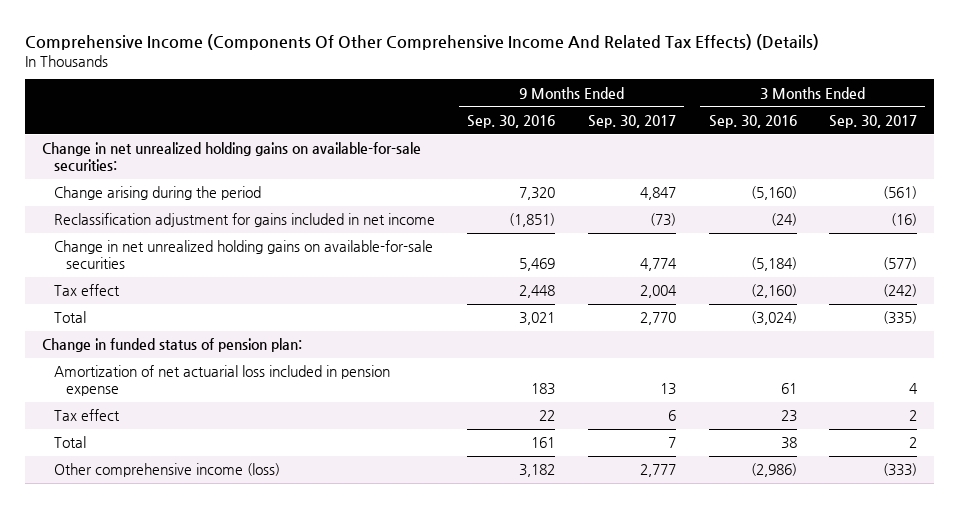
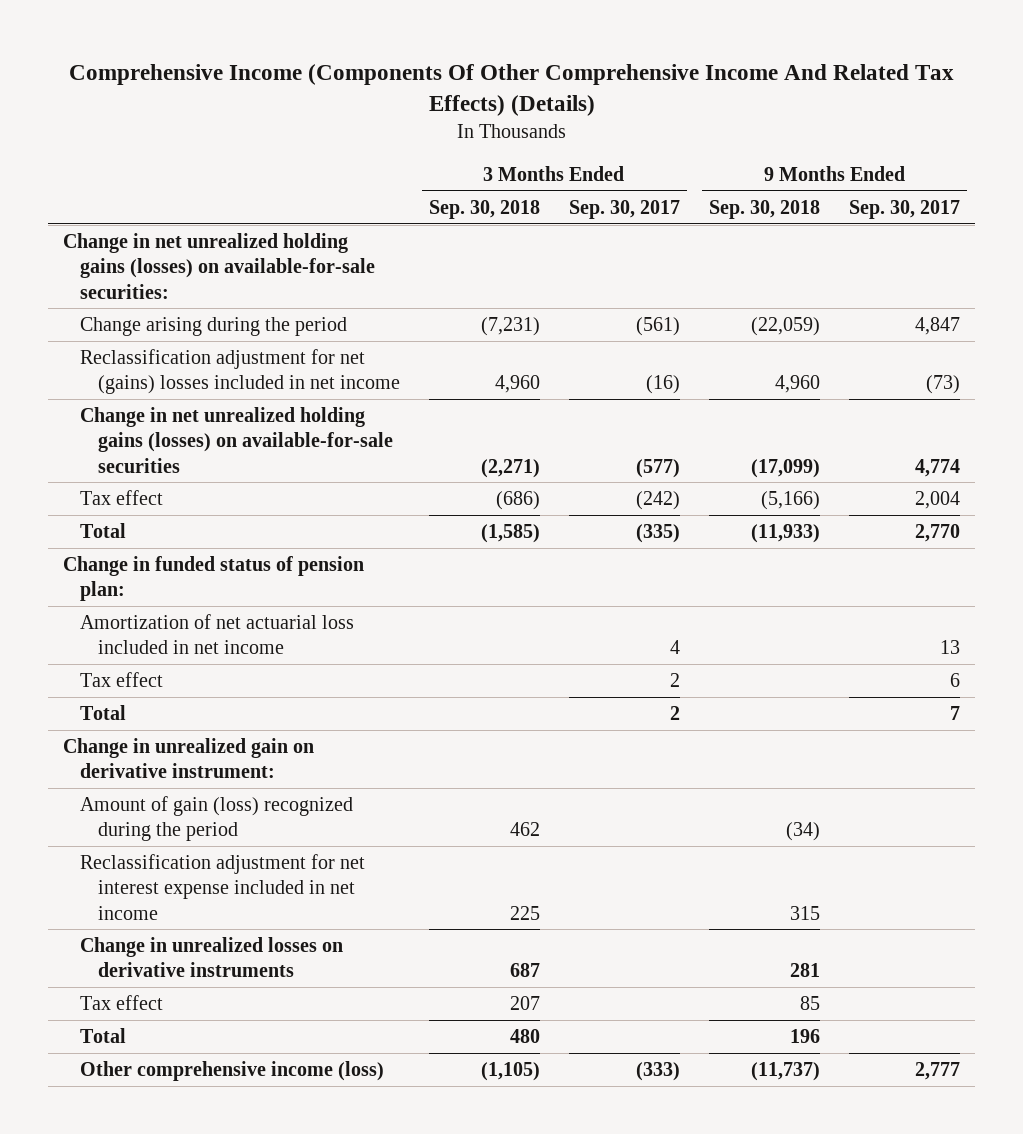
[467,114,556,128] Sep. 30, 2016 -> none
[708,114,797,128] Sep. 30, 2016 -> none
none -> [428,199,540,219] Sep. 30, 2018
none -> [709,199,821,219] Sep. 30, 2018
[41,142,421,171] Change in net unrealized holding gains on available-for-sale securities: -> [62,232,376,299] Change in net unrealized holding gains (losses) on available-for-sale securities:
[53,213,435,228] Reclassification adjustment for gains included in net income -> [80,348,400,395] Reclassification adjustment for net (gains) losses included in net income
[53,240,433,269] Change in net unrealized holding gains on available-for-sale securities -> [80,406,393,473] Change in net unrealized holding gains (losses) on available-for-sale securities
[53,365,390,396] Amortization of net actuarial loss included in pension expense -> [80,613,355,655] Amortization of net actuarial loss included in net income
none -> [62,737,314,779] Change in unrealized gain on derivative instrument:
none -> [80,795,354,842] Amount of gain (loss) recognized during the period
none -> [80,853,366,920] Reclassification adjustment for net interest expense included in net income
none -> [80,936,344,978] Change in unrealized losses on derivative instruments
none -> [80,994,164,1010] Tax effect
none -> [80,1027,127,1043] Total

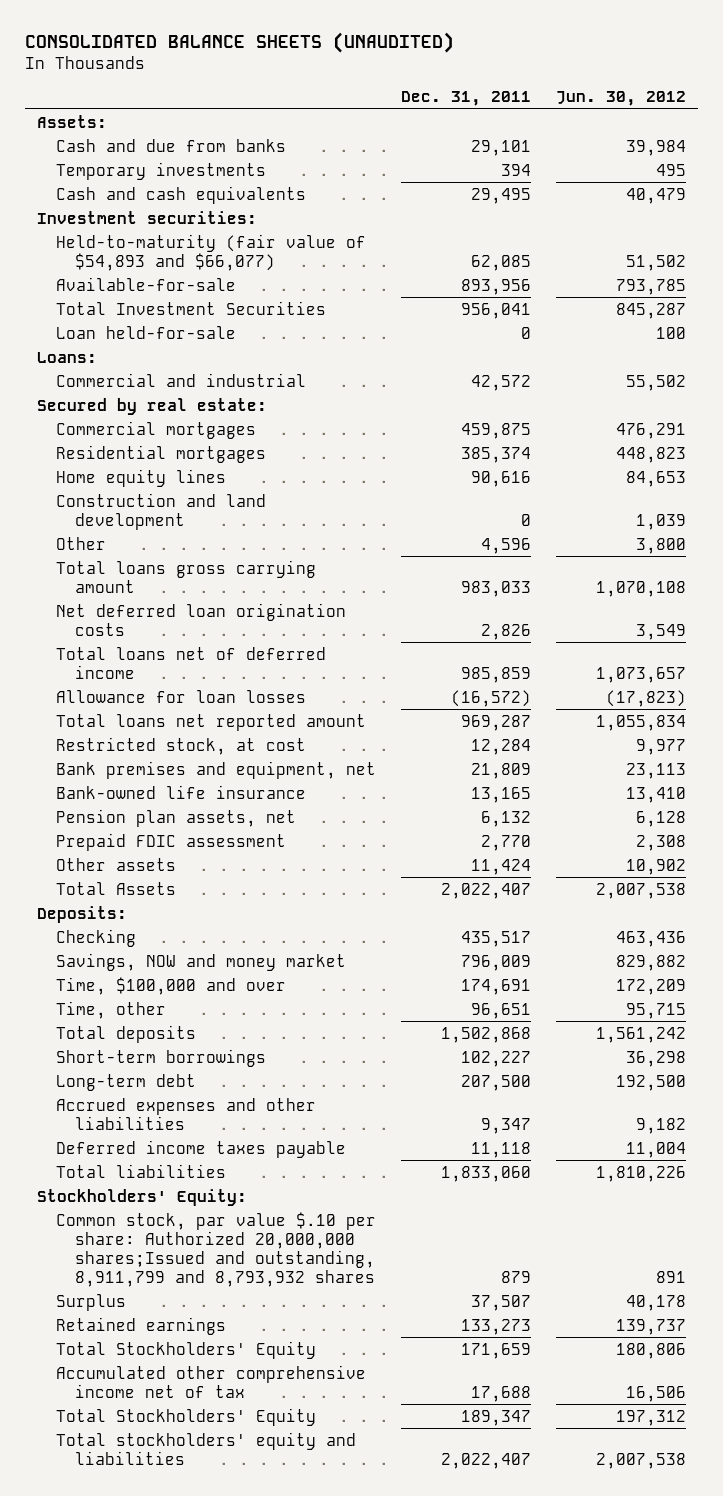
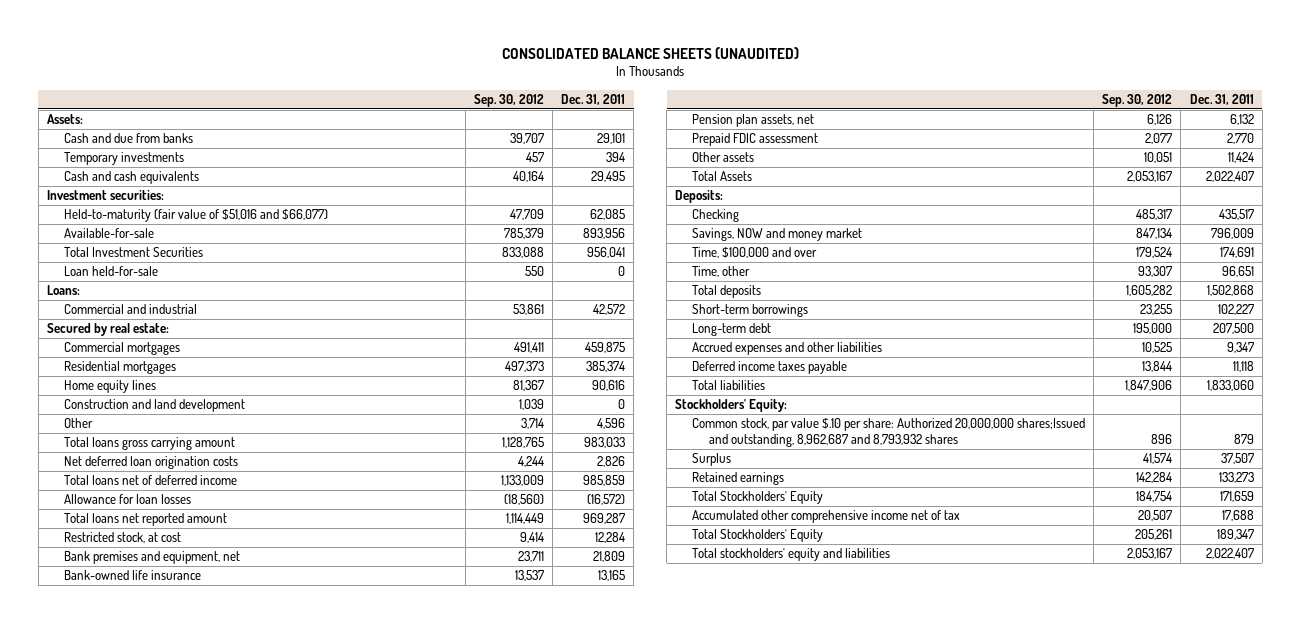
[555,90,686,106] Jun. 30, 2012 -> none
none -> [473,93,544,107] Sep. 30, 2012
[56,233,367,271] Held-to-maturity (fair value of $54,893 and $66,077) -> [63,209,328,223] Held-to-maturity (fair value of $51,016 and $66,077)
[56,1211,377,1287] Common stock, par value $.10 per share: Authorized 20,000,000 shares;Issued and outstanding, 8,911,799 and 8,793,932 shares -> [691,418,1085,447] Common stock, par value $.10 per share: Authorized 20,000,000 shares;Issued and outstanding, 8,962,687 and 8,793,932 shares

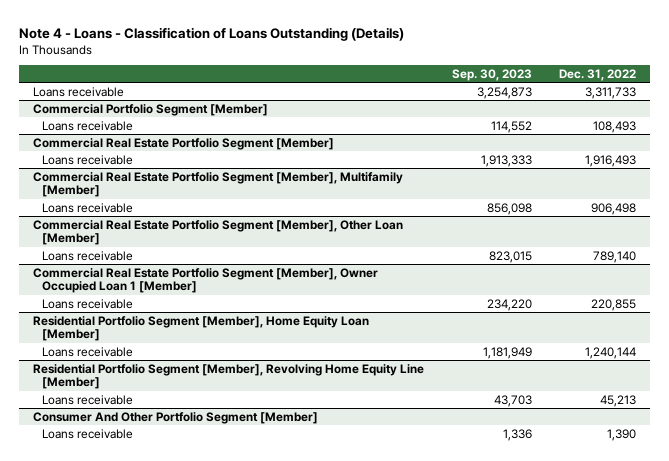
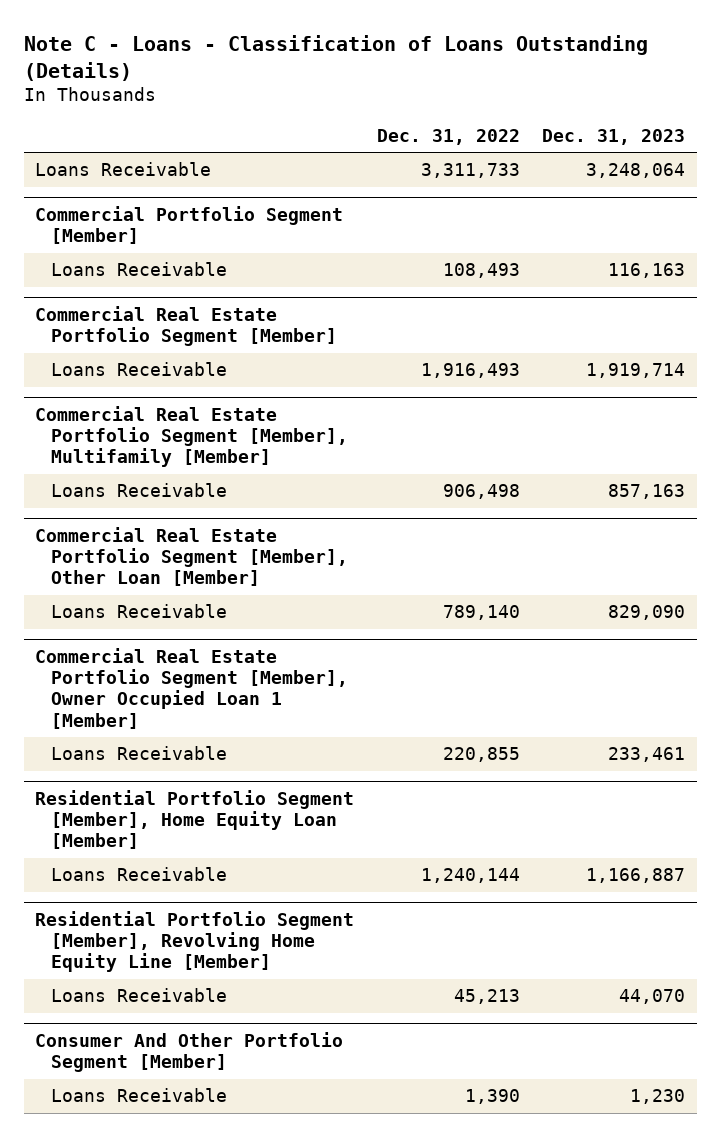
[19,26,405,41] Note 4 - Loans - Classification of Loans Outstanding (Details) -> [23,34,648,81] Note C - Loans - Classification of Loans Outstanding (Details)
[451,69,532,82] Sep. 30, 2023 -> none
none -> [542,128,686,145] Dec. 31, 2023
[33,86,125,97] Loans receivable -> [34,162,211,177] Loans Receivable
[41,120,133,131] Loans receivable -> [51,262,228,277] Loans Receivable
[41,154,133,165] Loans receivable -> [51,362,228,377] Loans Receivable
[41,202,133,213] Loans receivable -> [51,483,228,498] Loans Receivable
[41,250,133,261] Loans receivable -> [51,604,228,619] Loans Receivable
[41,298,133,309] Loans receivable -> [51,746,228,761] Loans Receivable
[41,346,133,357] Loans receivable -> [51,867,228,882] Loans Receivable
[41,394,133,405] Loans receivable -> [51,988,228,1003] Loans Receivable
[41,428,133,439] Loans receivable -> [51,1088,228,1103] Loans Receivable

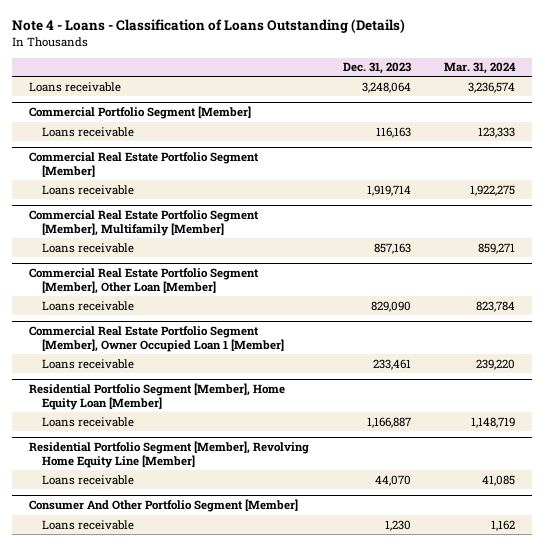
[23,34,648,81] Note C - Loans - Classification of Loans Outstanding (Details) -> [12,19,406,34] Note 4 - Loans - Classification of Loans Outstanding (Details)
[376,128,520,145] Dec. 31, 2022 -> none
none -> [444,62,517,75] Mar. 31, 2024
[34,162,211,177] Loans Receivable -> [29,81,122,92] Loans receivable
[51,262,228,277] Loans Receivable -> [42,126,135,137] Loans receivable
[51,362,228,377] Loans Receivable -> [42,184,135,195] Loans receivable
[51,483,228,498] Loans Receivable -> [42,242,135,253] Loans receivable
[51,604,228,619] Loans Receivable -> [42,300,135,311] Loans receivable
[51,746,228,761] Loans Receivable -> [42,358,135,369] Loans receivable
[51,867,228,882] Loans Receivable -> [42,416,135,427] Loans receivable
[51,988,228,1003] Loans Receivable -> [42,474,135,485] Loans receivable
[51,1088,228,1103] Loans Receivable -> [42,519,135,530] Loans receivable

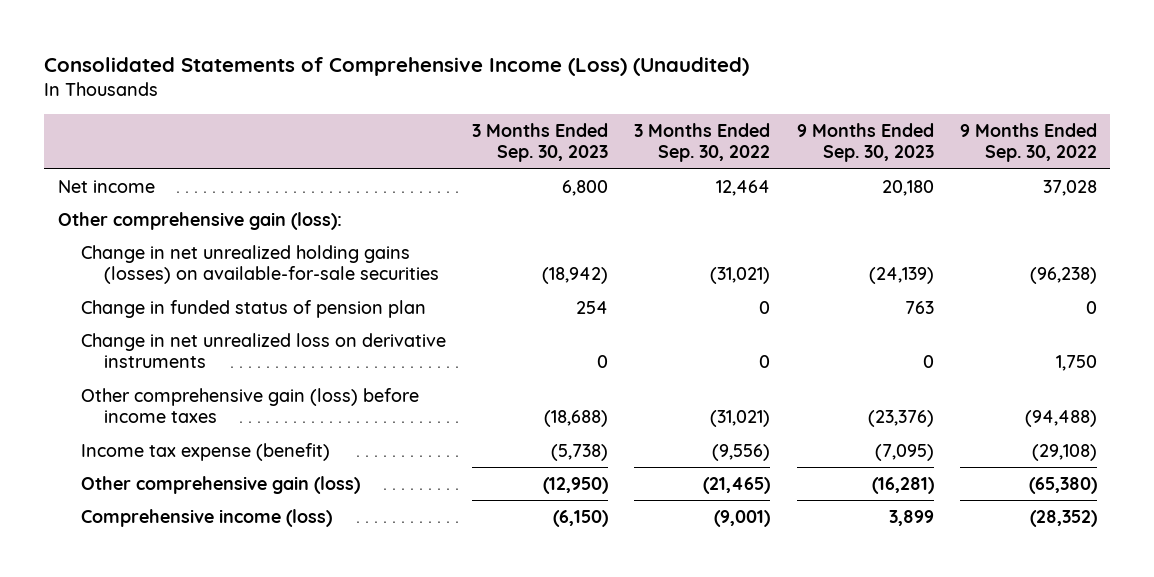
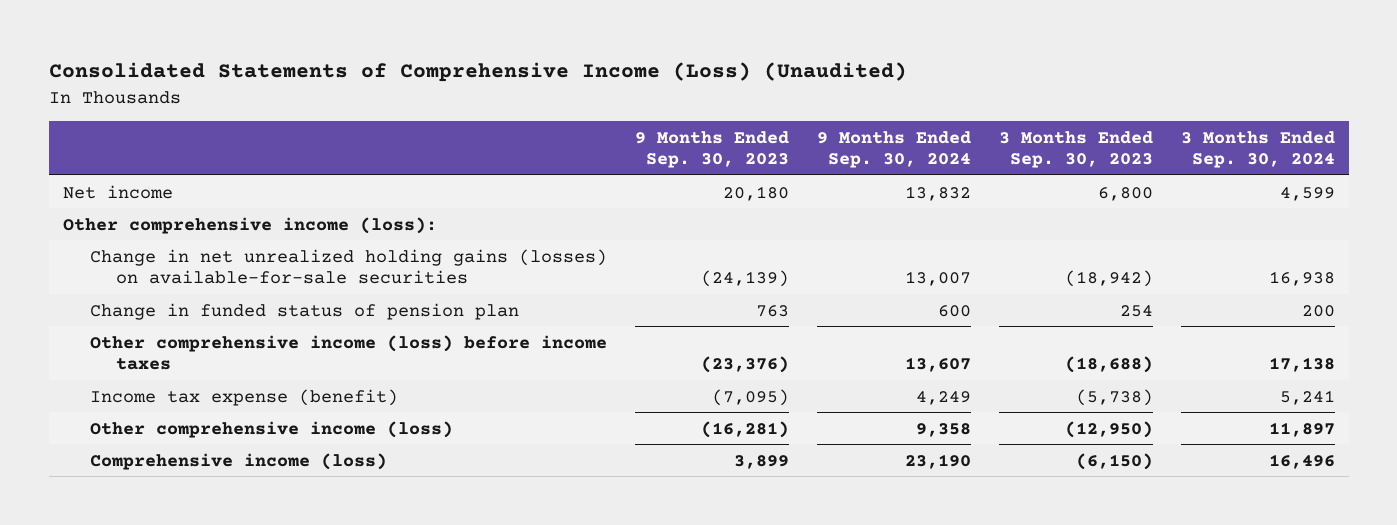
[634,123,771,163] 3 Months Ended Sep. 30, 2022 -> none
[959,123,1097,163] 9 Months Ended Sep. 30, 2022 -> none
none -> [816,130,971,169] 9 Months Ended Sep. 30, 2024
none -> [1180,130,1335,169] 3 Months Ended Sep. 30, 2024
[57,212,342,231] Other comprehensive gain (loss): -> [62,216,437,234] Other comprehensive income (loss):
[80,333,446,369] Change in net unrealized loss on derivative instruments -> none
[80,388,419,424] Other comprehensive gain (loss) before income taxes -> [89,334,607,370] Other comprehensive income (loss) before income taxes
[80,476,360,495] Other comprehensive gain (loss) -> [89,420,453,438] Other comprehensive income (loss)

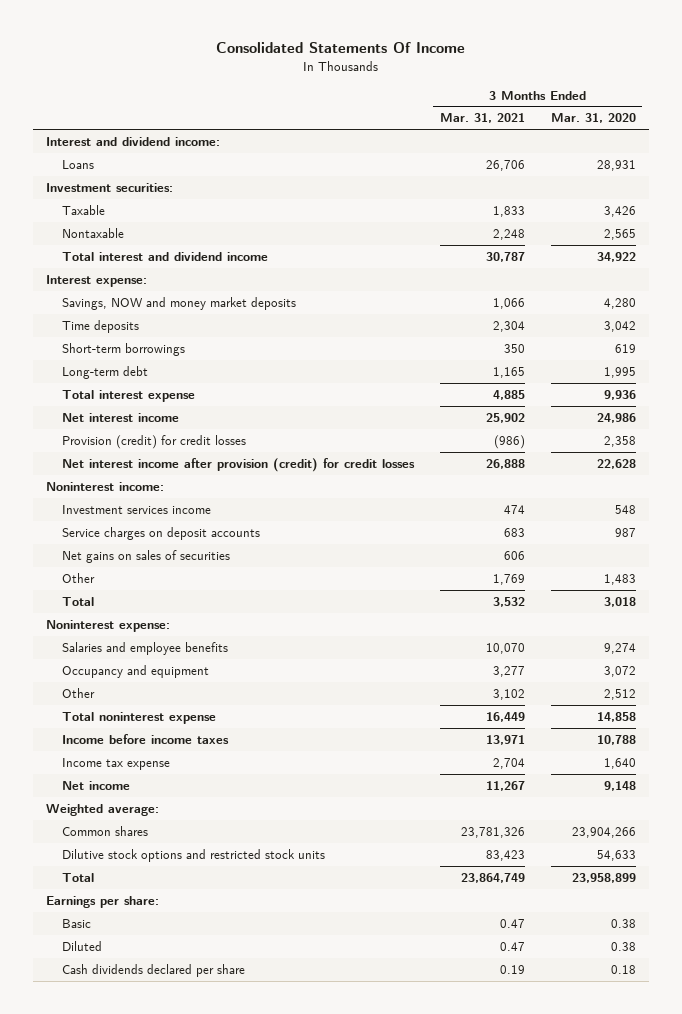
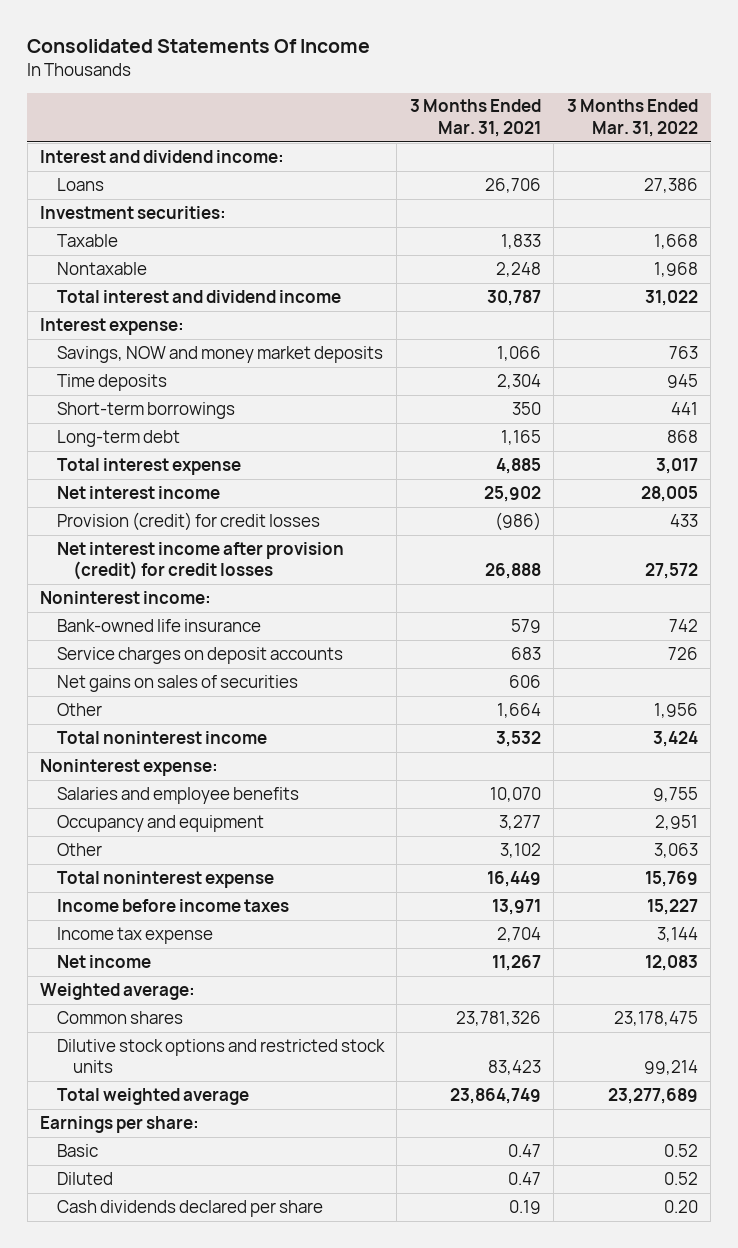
[550,113,636,124] Mar. 31, 2020 -> none
none -> [566,99,698,137] 3 Months Ended Mar. 31, 2022
[61,504,211,514] Investment services income -> none
none -> [56,618,261,632] Bank-owned life insurance
[492,573,525,585] 1,769 -> [496,702,541,718] 1,664
[61,596,94,606] Total -> [56,730,267,744] Total noninterest income
[61,872,94,882] Total -> [56,1087,249,1105] Total weighted average

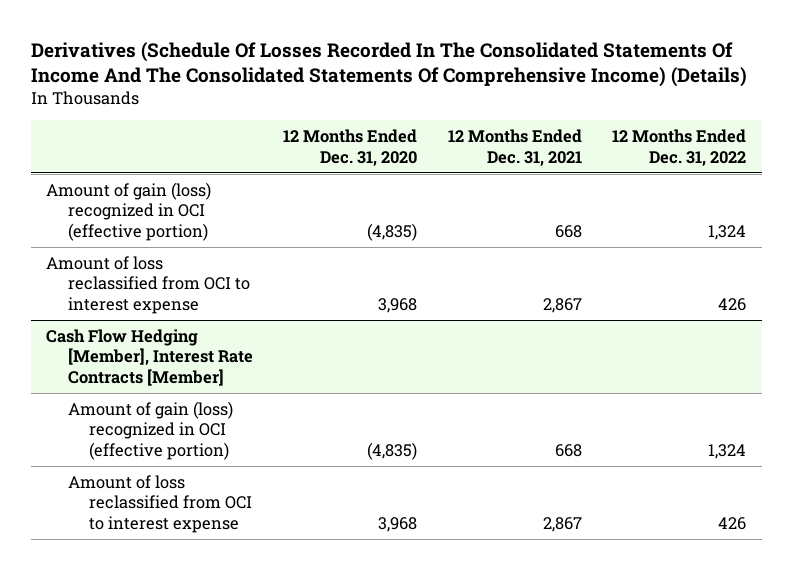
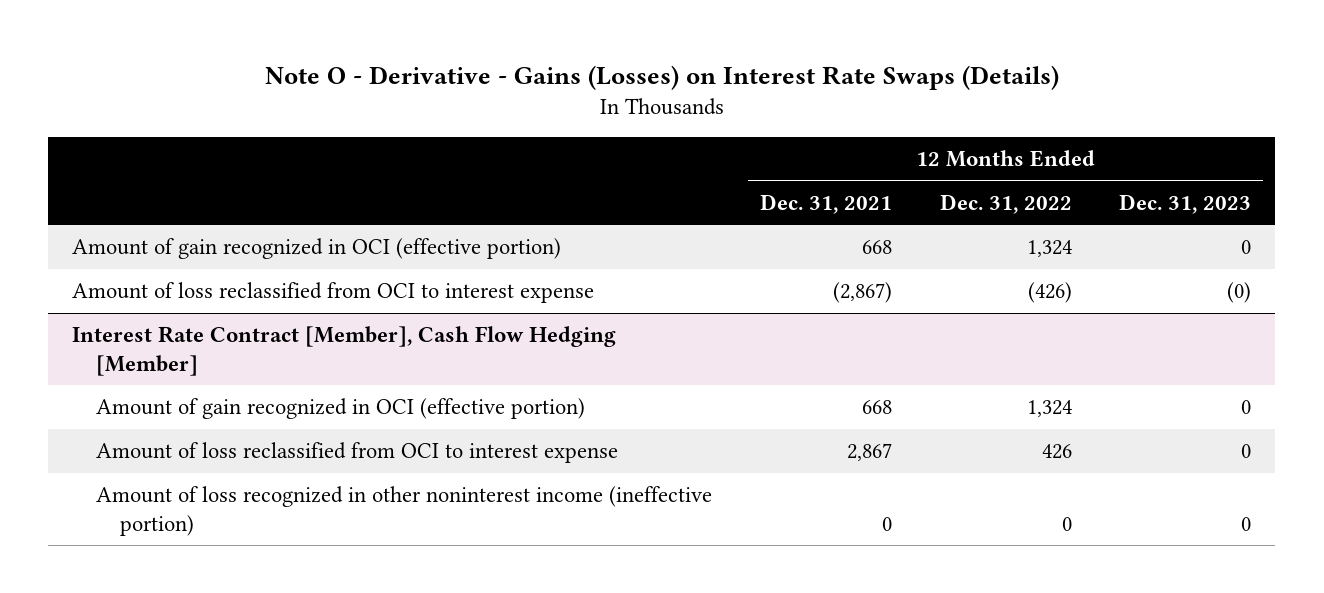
[31,41,748,87] Derivatives (Schedule Of Losses Recorded In The Consolidated Statements Of Income And The Consolidated Statements Of Comprehensive Income) (Details) -> [264,64,1059,90] Note O - Derivative - Gains (Losses) on Interest Rate Swaps (Details)
[283,128,418,166] 12 Months Ended Dec. 31, 2020 -> none
none -> [1119,193,1252,214] Dec. 31, 2023
[46,181,212,242] Amount of gain (loss) recognized in OCI (effective portion) -> [72,238,562,260] Amount of gain recognized in OCI (effective portion)
[542,298,582,314] 2,867 -> [832,282,892,304] (2,867)
[718,298,747,312] 426 -> [1027,282,1072,304] (426)
[46,328,253,387] Cash Flow Hedging [Member], Interest Rate Contracts [Member] -> [72,326,617,376] Interest Rate Contract [Member], Cash Flow Hedging [Member]
[67,400,233,461] Amount of gain (loss) recognized in OCI (effective portion) -> [96,398,586,420] Amount of gain recognized in OCI (effective portion)
none -> [96,486,713,536] Amount of loss recognized in other noninterest income (ineffective portion)

